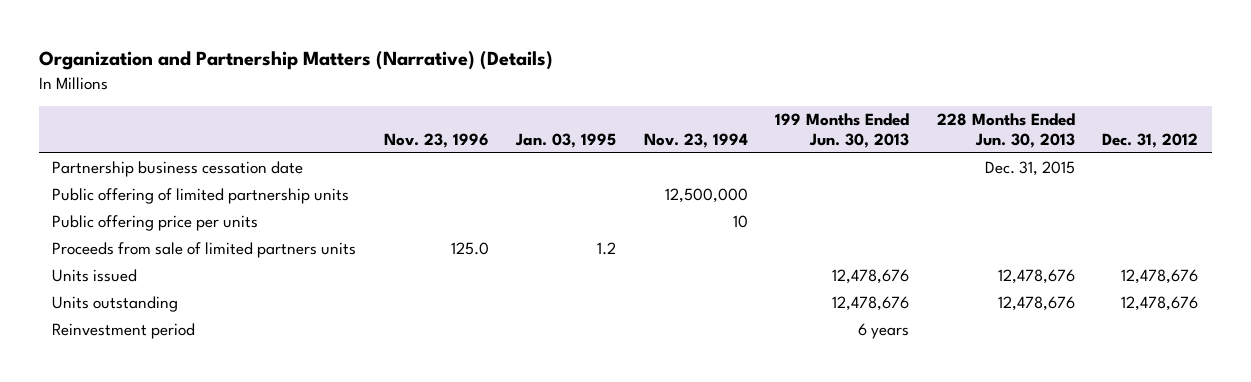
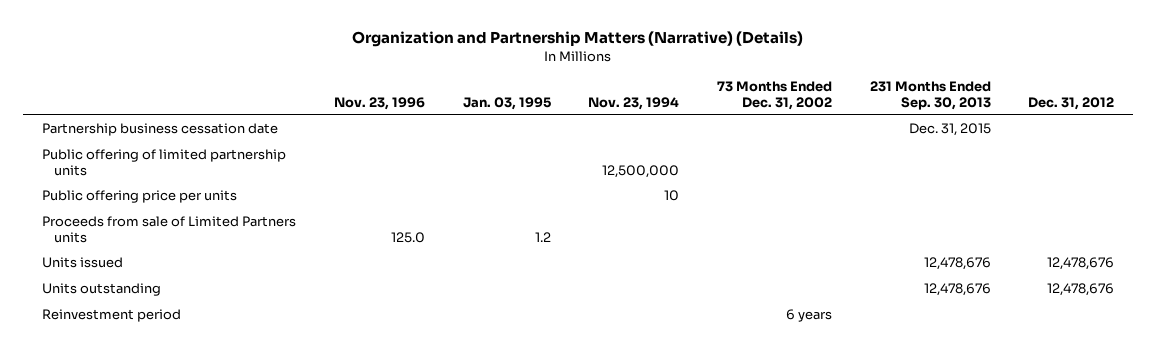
[775,112,910,148] 199 Months Ended Jun. 30, 2013 -> none
[936,112,1075,148] 228 Months Ended Jun. 30, 2013 -> none
none -> [717,80,833,110] 73 Months Ended Dec. 31, 2002
none -> [869,80,991,110] 231 Months Ended Sep. 30, 2013
[52,242,357,259] Proceeds from sale of limited partners units -> [42,216,297,244] Proceeds from sale of Limited Partners units

